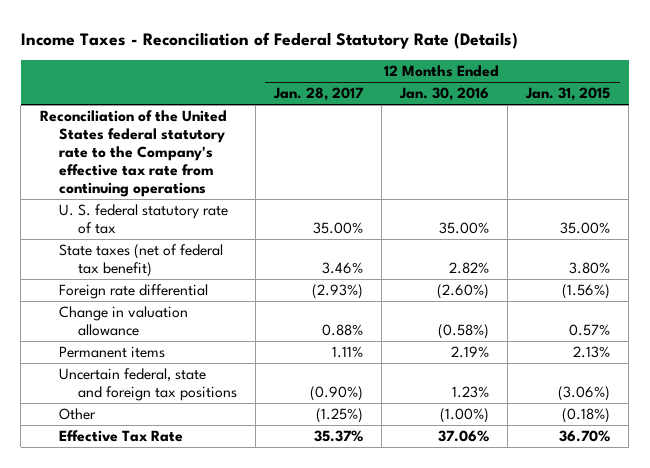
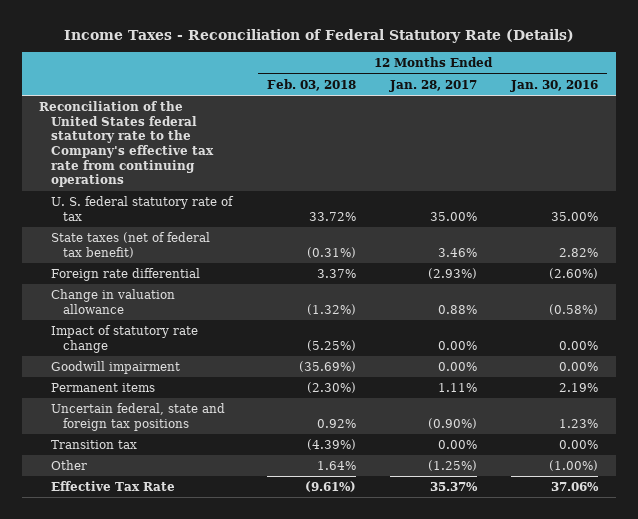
[525,87,611,102] Jan. 31, 2015 -> none
none -> [266,78,356,91] Feb. 03, 2018
none -> [51,325,199,353] Impact of statutory rate change
none -> [51,361,181,375] Goodwill impairment
none -> [51,440,138,450] Transition tax

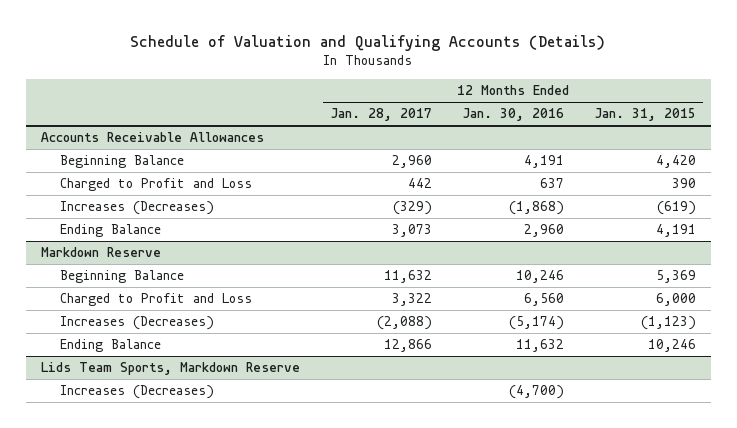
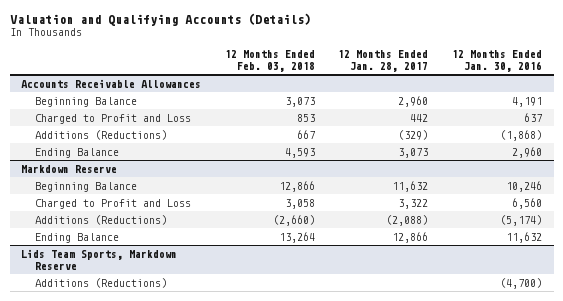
[130,34,606,51] Schedule of Valuation and Qualifying Accounts (Details) -> [9,12,311,26] Valuation and Qualifying Accounts (Details)
[594,108,696,122] Jan. 31, 2015 -> none
none -> [224,49,315,72] 12 Months Ended Feb. 03, 2018
[60,201,215,216] Increases (Decreases) -> [35,129,168,140] Additions (Reductions)
[60,316,215,331] Increases (Decreases) -> [35,214,168,225] Additions (Reductions)
[60,385,215,400] Increases (Decreases) -> [35,277,168,288] Additions (Reductions)

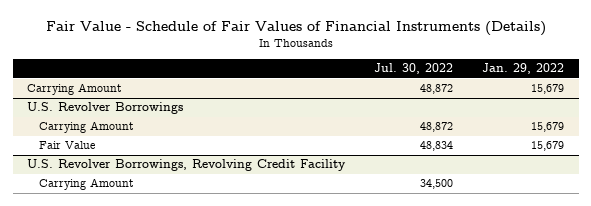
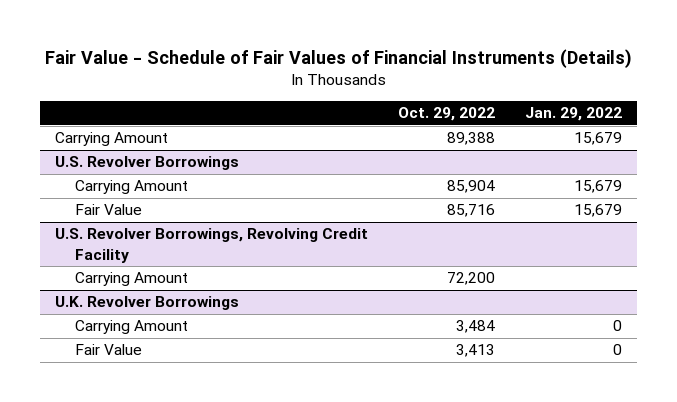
[374,63,454,75] Jul. 30, 2022 -> none
none -> [398,107,496,122] Oct. 29, 2022
none -> [55,296,240,311] U.K. Revolver Borrowings
none -> [74,320,188,335] Carrying Amount
none -> [74,344,142,356] Fair Value

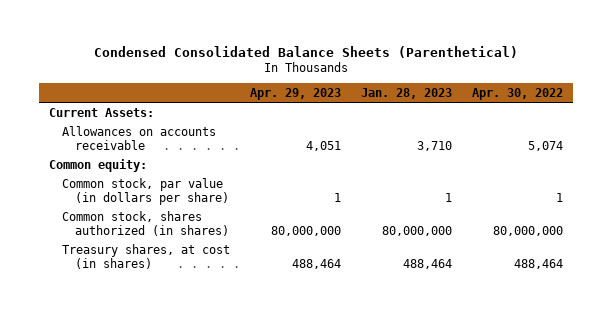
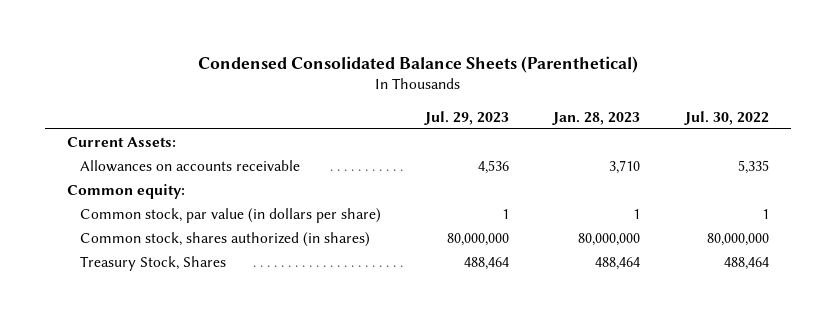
[250,87,342,100] Apr. 29, 2023 -> none
[472,87,564,100] Apr. 30, 2022 -> none
none -> [424,110,510,125] Jul. 29, 2023
none -> [683,110,769,125] Jul. 30, 2022
[61,243,230,270] Treasury shares, at cost (in shares) -> [80,256,227,272] Treasury Stock, Shares

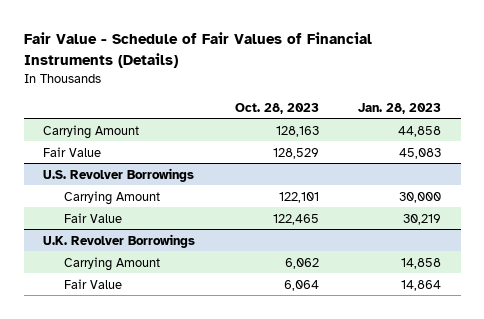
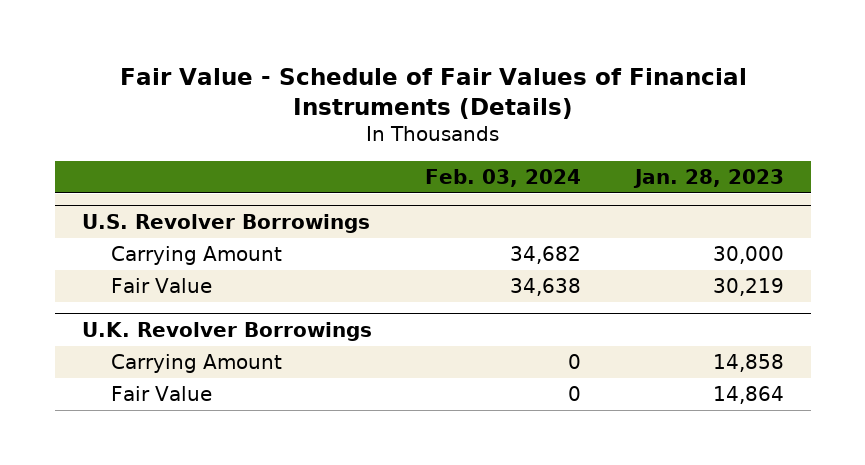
[234,102,319,114] Oct. 28, 2023 -> none
none -> [425,168,582,187] Feb. 03, 2024
[43,124,140,139] Carrying Amount -> none
[43,146,102,157] Fair Value -> none

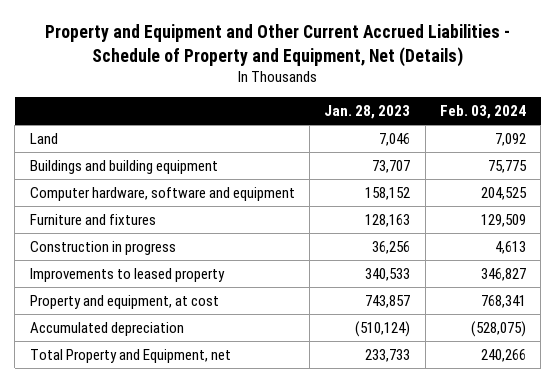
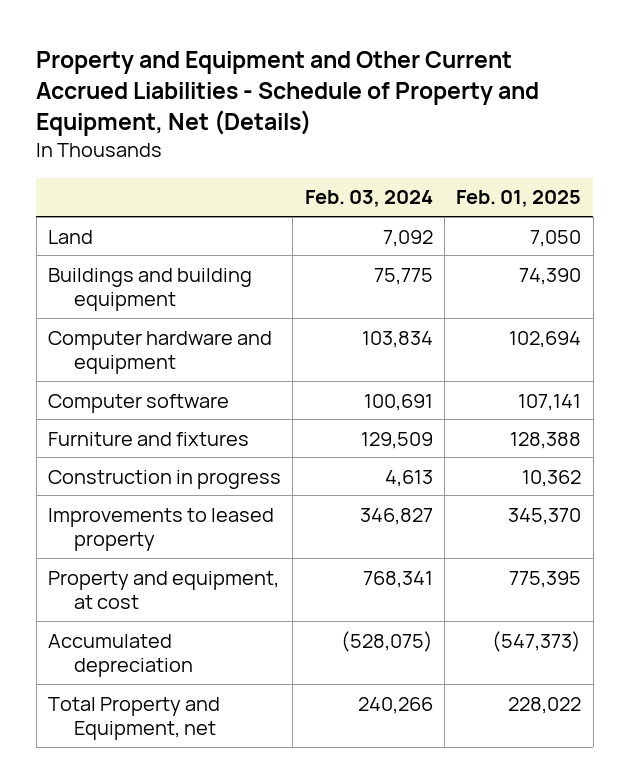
[324,104,411,119] Jan. 28, 2023 -> none
none -> [456,190,582,208] Feb. 01, 2025
[29,186,295,201] Computer hardware, software and equipment -> [47,330,272,375] Computer hardware and equipment
[481,186,528,200] 204,525 -> [361,330,433,348] 103,834
none -> [47,393,229,413] Computer software

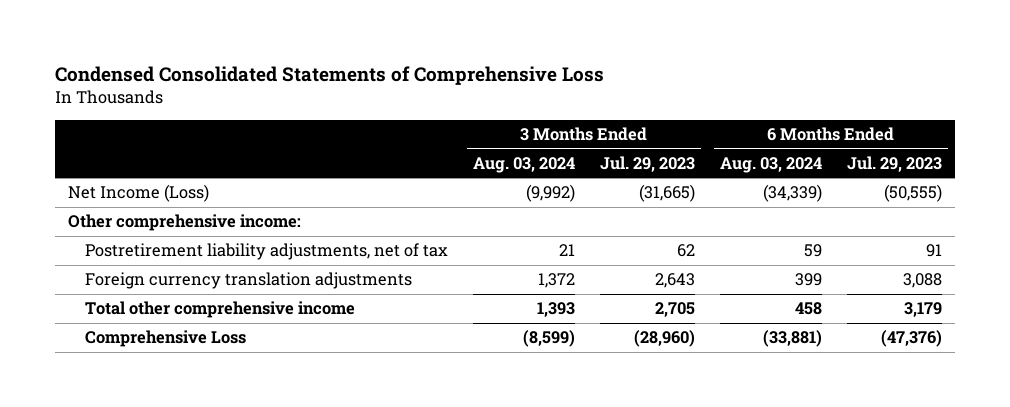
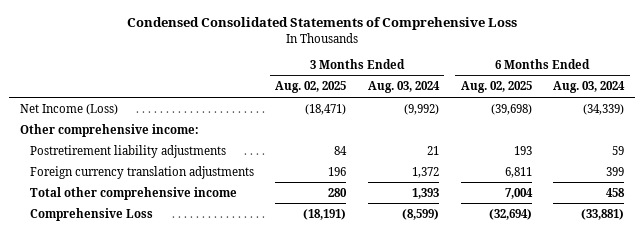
[600,155,696,172] Jul. 29, 2023 -> none
[847,155,943,172] Jul. 29, 2023 -> none
none -> [275,81,347,94] Aug. 02, 2025
none -> [460,81,532,94] Aug. 02, 2025
[85,243,449,261] Postretirement liability adjustments, net of tax -> [29,144,226,158] Postretirement liability adjustments

